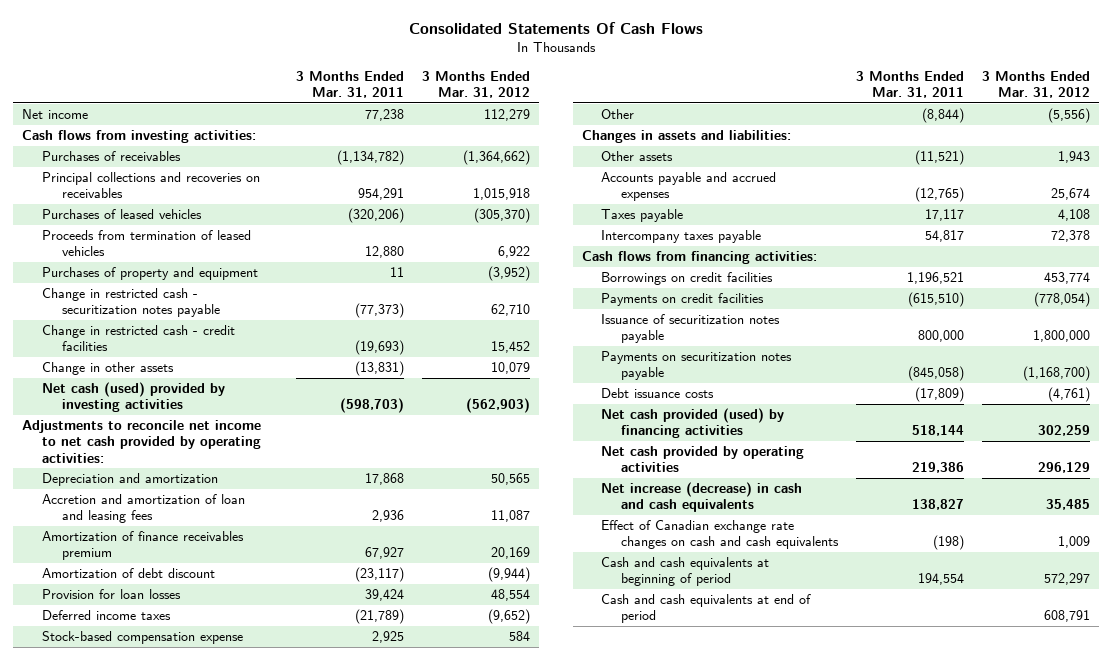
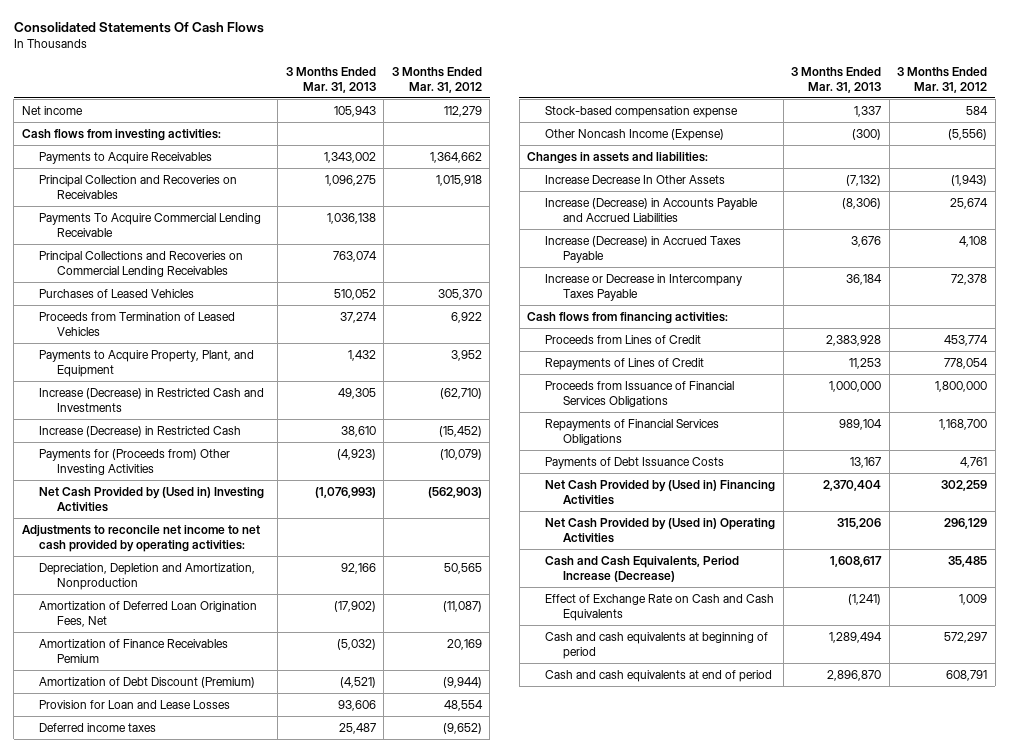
[296,70,405,99] 3 Months Ended Mar. 31, 2011 -> none
none -> [285,66,376,93] 3 Months Ended Mar. 31, 2013
[41,151,181,162] Purchases of receivables -> none
[41,362,174,376] Change in other assets -> none
none -> [39,151,213,164] Payments to Acquire Receivables
[41,172,260,199] Principal collections and recoveries on receivables -> [39,174,238,199] Principal Collection and Recoveries on Receivables
none -> [39,212,262,237] Payments To Acquire Commercial Lending Receivable
none -> [39,250,244,277] Principal Collections and Recoveries on Commercial Lending Receivables
[41,209,202,220] Purchases of leased vehicles -> [39,288,195,298] Purchases of Leased Vehicles
[474,208,531,224] (305,370) -> [437,288,482,300] 305,370
[41,230,251,257] Proceeds from termination of leased vehicles -> [39,311,236,336] Proceeds from Termination of Leased Vehicles
[41,267,258,281] Purchases of property and equipment -> [39,349,255,377] Payments to Acquire Property, Plant, and Equipment
[488,266,531,282] (3,952) -> [450,349,482,361] 3,952
[41,288,220,318] Change in restricted cash - securitization notes payable -> [39,387,265,412] Increase (Decrease) in Restricted Cash and Investments
[491,304,531,317] 62,710 -> [439,387,482,399] (62,710)
[41,325,235,352] Change in restricted cash - credit facilities -> [39,425,242,437] Increase (Decrease) in Restricted Cash
[491,341,531,354] 15,452 -> [438,425,482,437] (15,452)
none -> [39,448,231,475] Payments for (Proceeds from) Other Investing Activities
[41,382,225,413] Net cash (used) provided by investing activities -> [39,486,265,512] Net Cash Provided by (Used in) Investing Activities
[41,473,218,487] Depreciation and amortization -> [39,562,256,590] Depreciation, Depletion and Amortization, Nonproduction
[41,494,245,524] Accretion and amortization of loan and leasing fees -> [39,600,258,627] Amortization of Deferred Loan Origination Fees, Net
[491,510,531,523] 11,087 -> [442,600,482,612] (11,087)
[41,531,244,561] Amortization of finance receivables premium -> [39,638,229,663] Amortization of Finance Receivables Pemium
[41,568,215,579] Amortization of debt discount -> [39,676,256,688] Amortization of Debt Discount (Premium)
[41,589,181,600] Provision for loan losses -> [39,699,231,709] Provision for Loan and Lease Losses
[601,109,635,120] Other -> [545,128,725,141] Other Noncash Income (Expense)
[601,151,674,162] Other assets -> [545,174,726,184] Increase Decrease In Other Assets
[1057,151,1090,164] 1,943 -> [951,174,988,186] (1,943)
[601,172,777,202] Accounts payable and accrued expenses -> [545,197,759,222] Increase (Decrease) in Accounts Payable and Accrued Liabilities
[601,209,684,223] Taxes payable -> [545,235,742,263] Increase (Decrease) in Accrued Taxes Payable
[601,230,762,244] Intercompany taxes payable -> [545,273,743,301] Increase or Decrease in Intercompany Taxes Payable
[601,293,765,307] Payments on credit facilities -> none
[601,351,793,381] Payments on securitization notes payable -> none
[601,272,774,286] Borrowings on credit facilities -> [545,334,702,344] Proceeds from Lines of Credit
none -> [545,357,705,370] Repayments of Lines of Credit
[601,314,781,344] Issuance of securitization notes payable -> [545,380,735,407] Proceeds from Issuance of Financial Services Obligations
none -> [545,418,720,445] Repayments of Financial Services Obligations
[601,388,715,399] Debt issuance costs -> [545,456,725,469] Payments of Debt Issuance Costs
[1047,387,1090,403] (4,761) -> [960,456,988,468] 4,761
[601,408,785,439] Net cash provided (used) by financing activities -> [545,479,776,505] Net Cash Provided by (Used in) Financing Activities
[601,446,805,473] Net cash provided by operating activities -> [545,517,776,543] Net Cash Provided by (Used in) Operating Activities
[601,482,803,513] Net increase (decrease) in cash and cash equivalents -> [545,555,740,582] Cash and Cash Equivalents, Period Increase (Decrease)
[601,520,839,550] Effect of Canadian exchange rate changes on cash and cash equivalents -> [545,593,775,621] Effect of Exchange Rate on Cash and Cash Equivalents

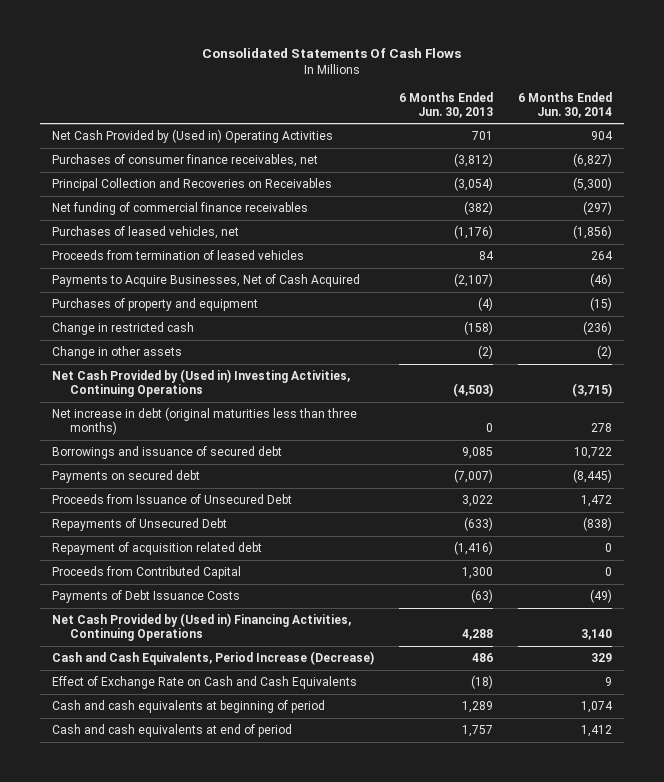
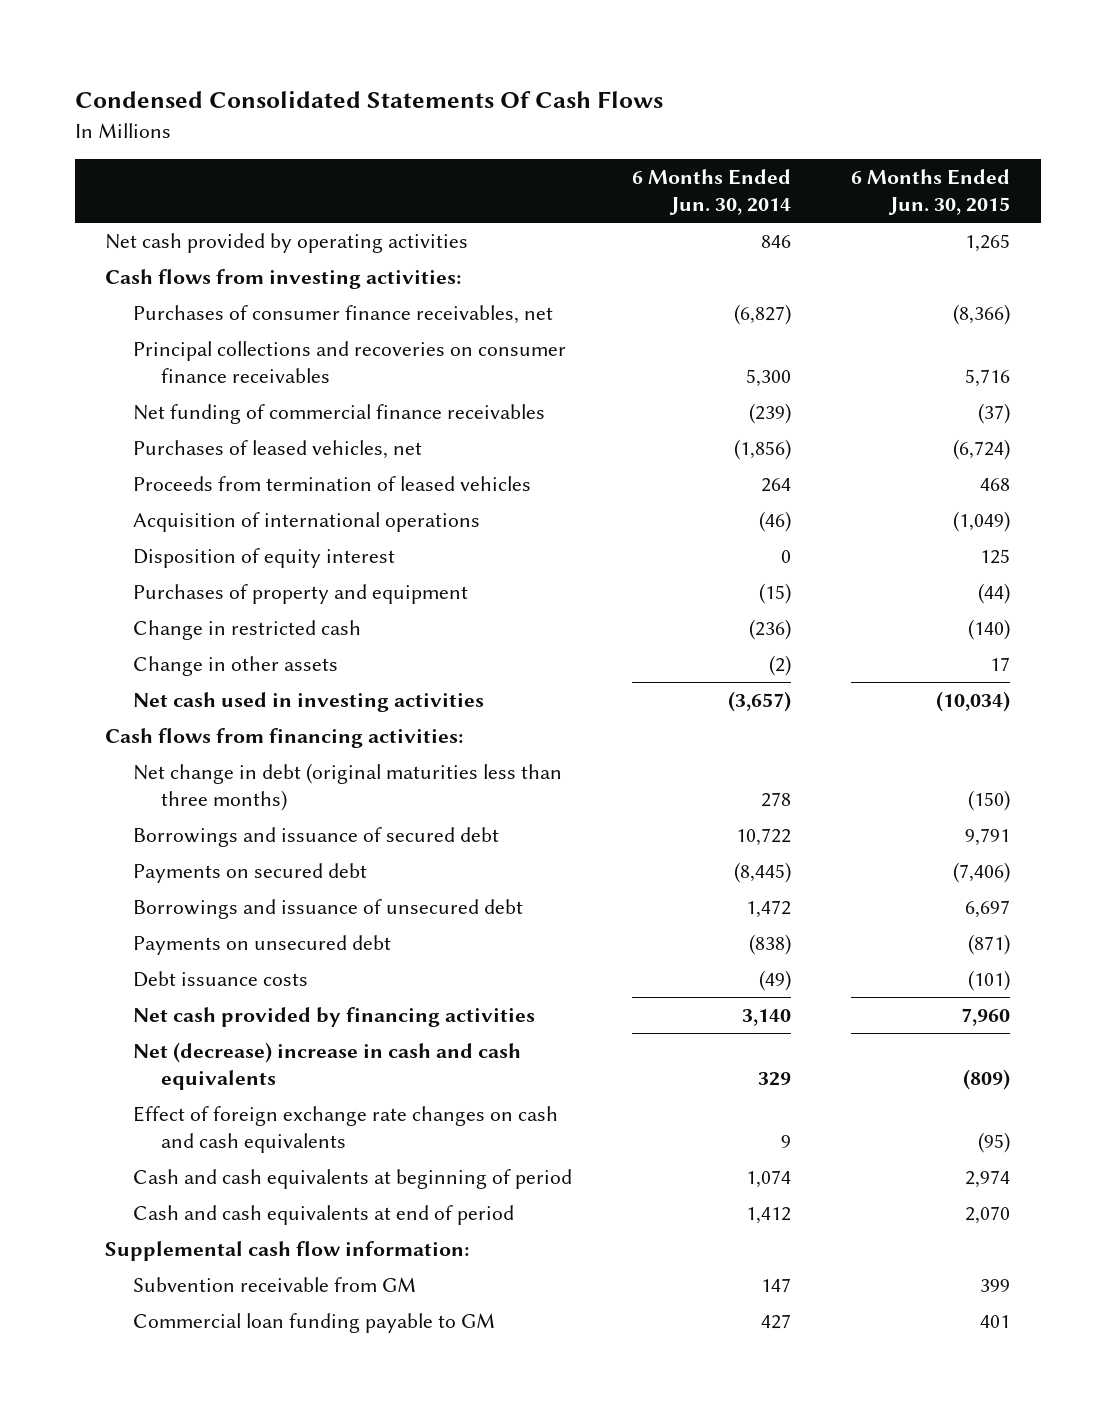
[201,47,461,58] Consolidated Statements Of Cash Flows -> [74,91,663,109] Condensed Consolidated Statements Of Cash Flows
[398,91,493,118] 6 Months Ended Jun. 30, 2013 -> none
none -> [851,169,1011,215] 6 Months Ended Jun. 30, 2015
[52,128,334,143] Net Cash Provided by (Used in) Operating Activities -> [104,233,468,254] Net cash provided by operating activities
[590,130,613,140] 904 -> [761,235,792,249] 846
none -> [104,269,461,290] Cash flows from investing activities:
[52,177,333,191] Principal Collection and Recoveries on Receivables -> [132,341,566,383] Principal collections and recoveries on consumer finance receivables
[572,176,612,191] (5,300) -> [746,368,792,387] 5,300
[582,200,612,215] (297) -> [749,403,792,425] (239)
[52,273,361,287] Payments to Acquire Businesses, Net of Cash Acquired -> [132,512,480,533] Acquisition of international operations
none -> [132,548,395,569] Disposition of equity interest
[52,368,351,398] Net Cash Provided by (Used in) Investing Activities, Continuing Operations -> [132,692,484,713] Net cash used in investing activities
[571,383,612,398] (3,715) -> [728,691,792,713] (3,657)
none -> [104,728,463,749] Cash flows from financing activities:
[52,406,358,436] Net increase in debt (original maturities less than three months) -> [132,763,562,811] Net change in debt (original maturities less than three months)
[52,541,263,555] Repayment of acquisition related debt -> none
[52,565,242,579] Proceeds from Contributed Capital -> none
[52,493,293,504] Proceeds from Issuance of Unsecured Debt -> [132,899,523,920] Borrowings and issuance of unsecured debt
[52,517,228,531] Repayments of Unsecured Debt -> [132,935,391,956] Payments on unsecured debt
[52,589,241,603] Payments of Debt Issuance Costs -> [132,971,308,988] Debt issuance costs
[52,612,352,642] Net Cash Provided by (Used in) Financing Activities, Continuing Operations -> [132,1007,535,1028] Net cash provided by financing activities
[52,650,375,665] Cash and Cash Equivalents, Period Increase (Decrease) -> [132,1042,521,1090] Net (decrease) increase in cash and cash equivalents
[52,675,358,689] Effect of Exchange Rate on Cash and Cash Equivalents -> [132,1106,558,1153] Effect of foreign exchange rate changes on cash and cash equivalents
none -> [104,1241,469,1262] Supplemental cash flow information:
none -> [132,1277,416,1293] Subvention receivable from GM
none -> [132,1313,495,1334] Commercial loan funding payable to GM

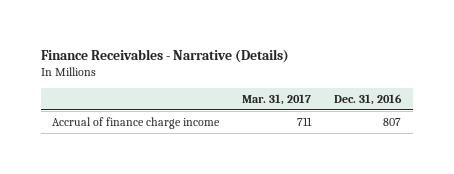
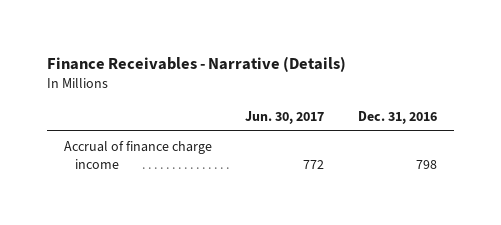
[242,93,312,105] Mar. 31, 2017 -> none
none -> [245,111,325,125] Jun. 30, 2017
[383,118,402,127] 807 -> [416,159,438,169] 798

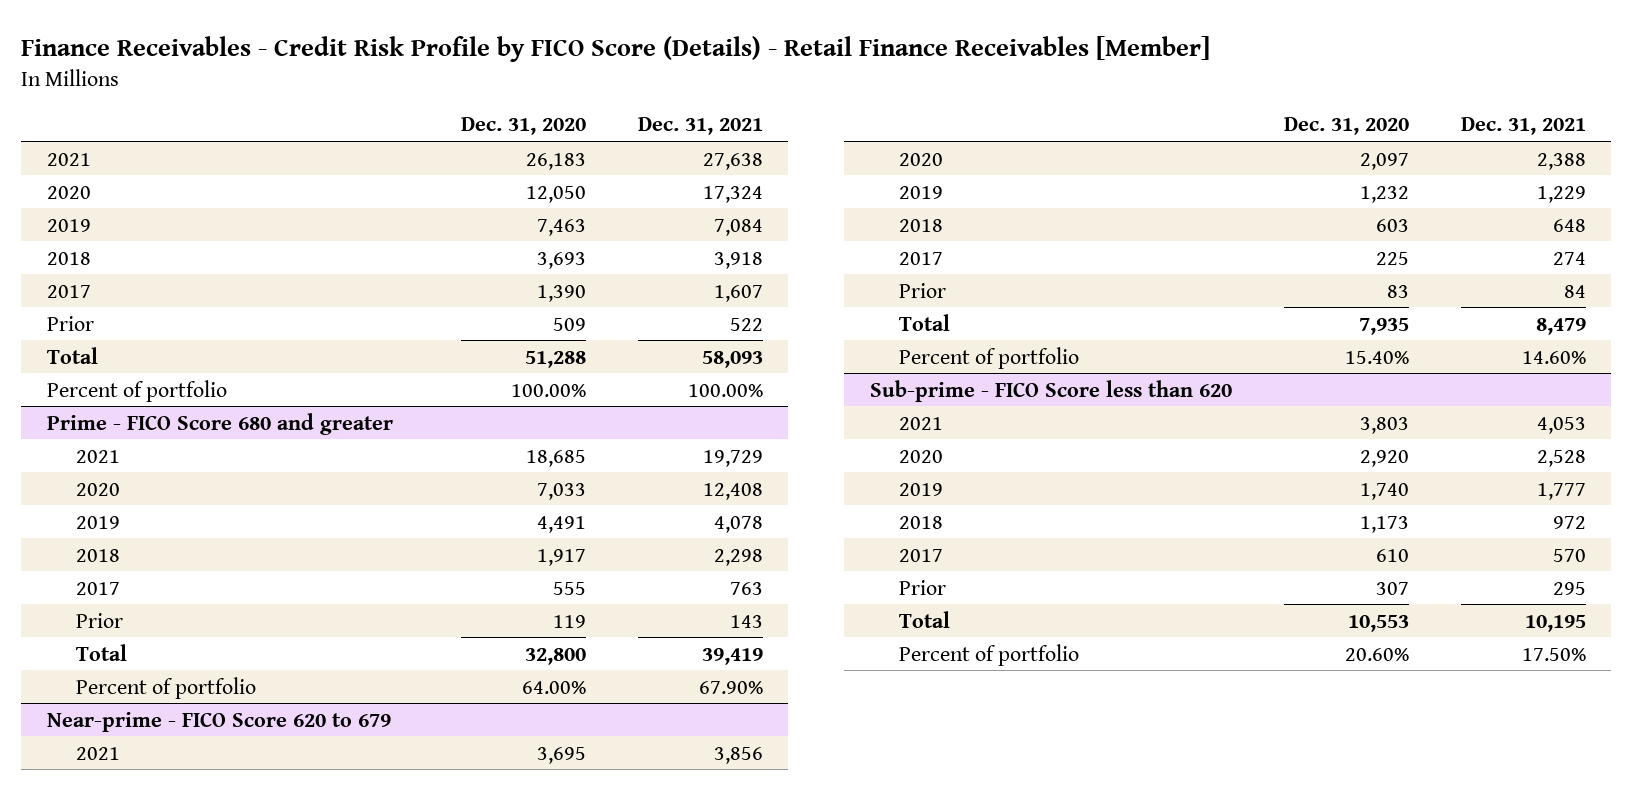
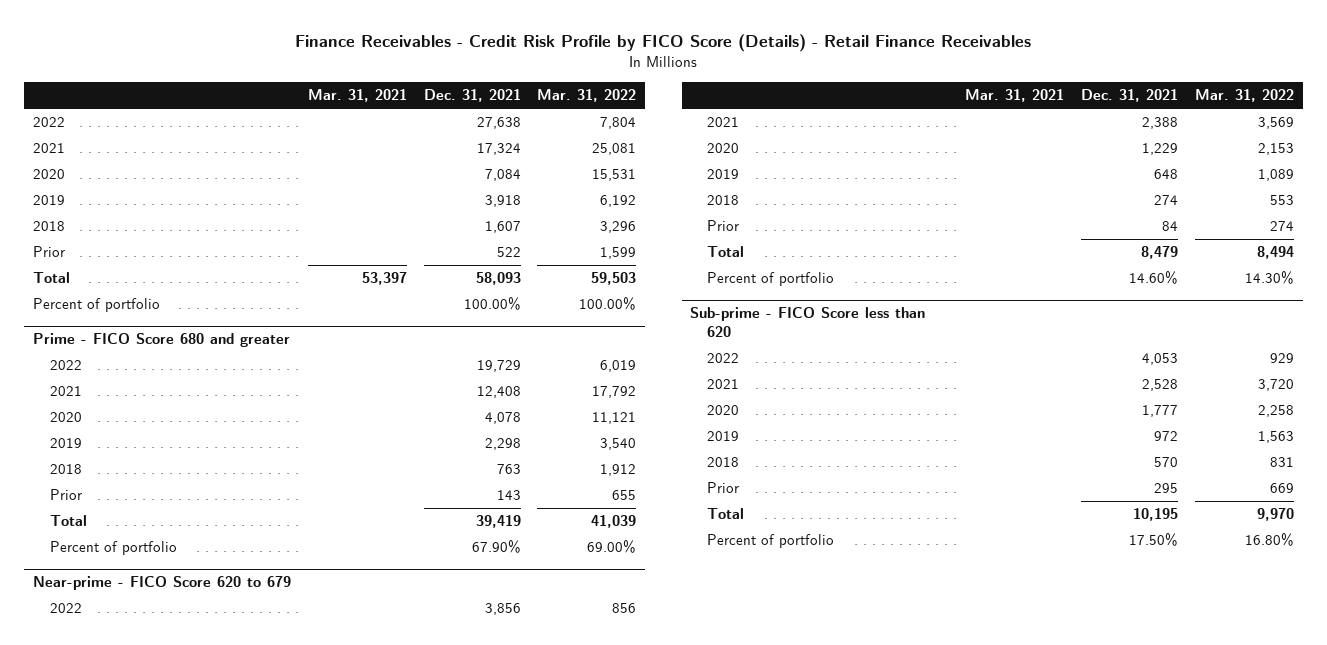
[20,35,1210,62] Finance Receivables - Credit Risk Profile by FICO Score (Details) - Retail Finance Receivables [Member] -> [295,34,1032,53] Finance Receivables - Credit Risk Profile by FICO Score (Details) - Retail Finance Receivables
[460,117,586,136] Dec. 31, 2020 -> none
none -> [307,89,407,103] Mar. 31, 2021
none -> [537,89,637,103] Mar. 31, 2022
[46,284,91,298] 2017 -> none
none -> [32,117,65,128] 2022
[702,152,763,170] 27,638 -> [476,143,521,156] 17,324
[702,185,763,203] 17,324 -> [484,169,521,182] 7,084
[713,218,763,236] 7,084 -> [484,195,521,208] 3,918
[713,251,763,269] 3,918 -> [484,221,521,234] 1,607
[75,581,120,595] 2017 -> none
none -> [49,360,82,371] 2022
[702,449,763,467] 19,729 -> [476,386,521,399] 12,408
[702,482,763,500] 12,408 -> [484,412,521,425] 4,078
[713,515,763,533] 4,078 -> [484,438,521,451] 2,298
[713,548,763,566] 2,298 -> [496,464,521,475] 763
[898,251,943,265] 2017 -> none
none -> [49,603,82,614] 2022
[713,746,763,764] 3,856 -> [1142,117,1179,130] 2,388
[1536,152,1586,170] 2,388 -> [1142,143,1179,156] 1,229
[1536,185,1586,203] 1,229 -> [1154,169,1179,180] 648
[1552,218,1586,232] 648 -> [1154,195,1179,206] 274
[898,548,943,562] 2017 -> none
none -> [707,353,740,364] 2022
[1536,416,1586,434] 4,053 -> [1142,379,1179,392] 2,528
[1536,449,1586,467] 2,528 -> [1142,405,1179,418] 1,777
[1536,482,1586,500] 1,777 -> [1154,431,1179,442] 972
[1552,515,1586,529] 972 -> [1154,457,1179,468] 570

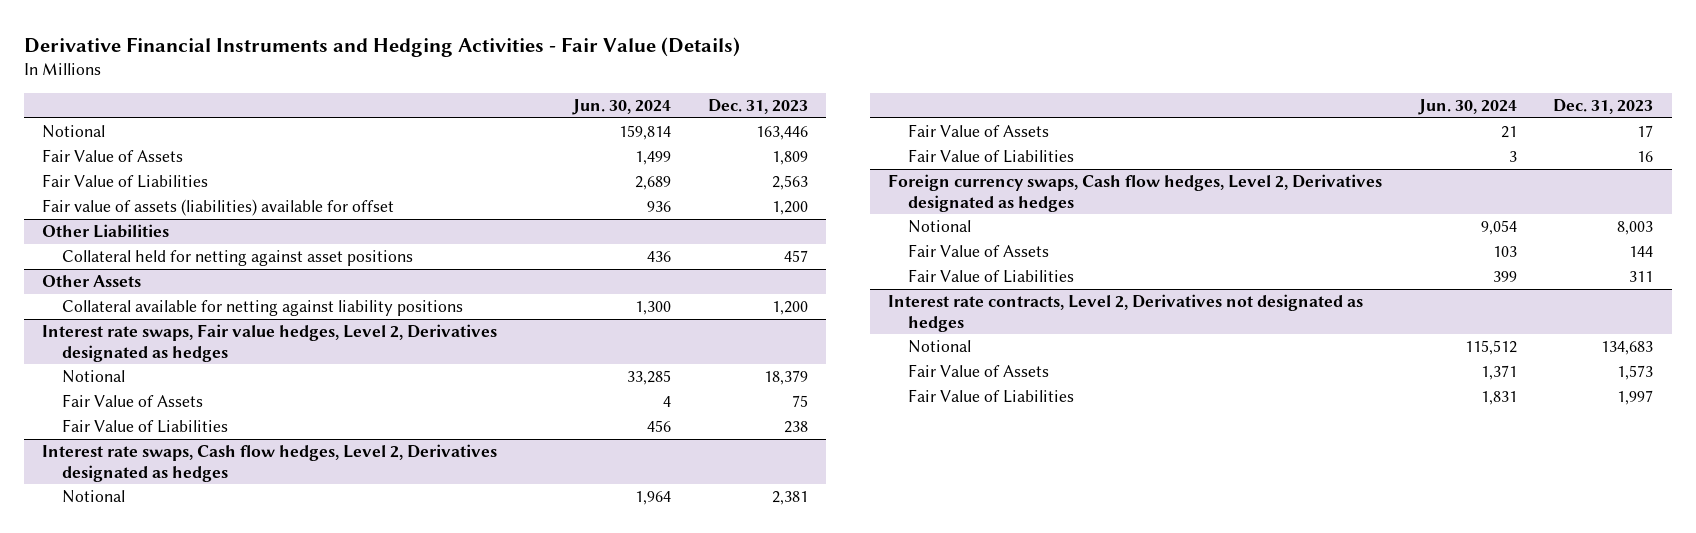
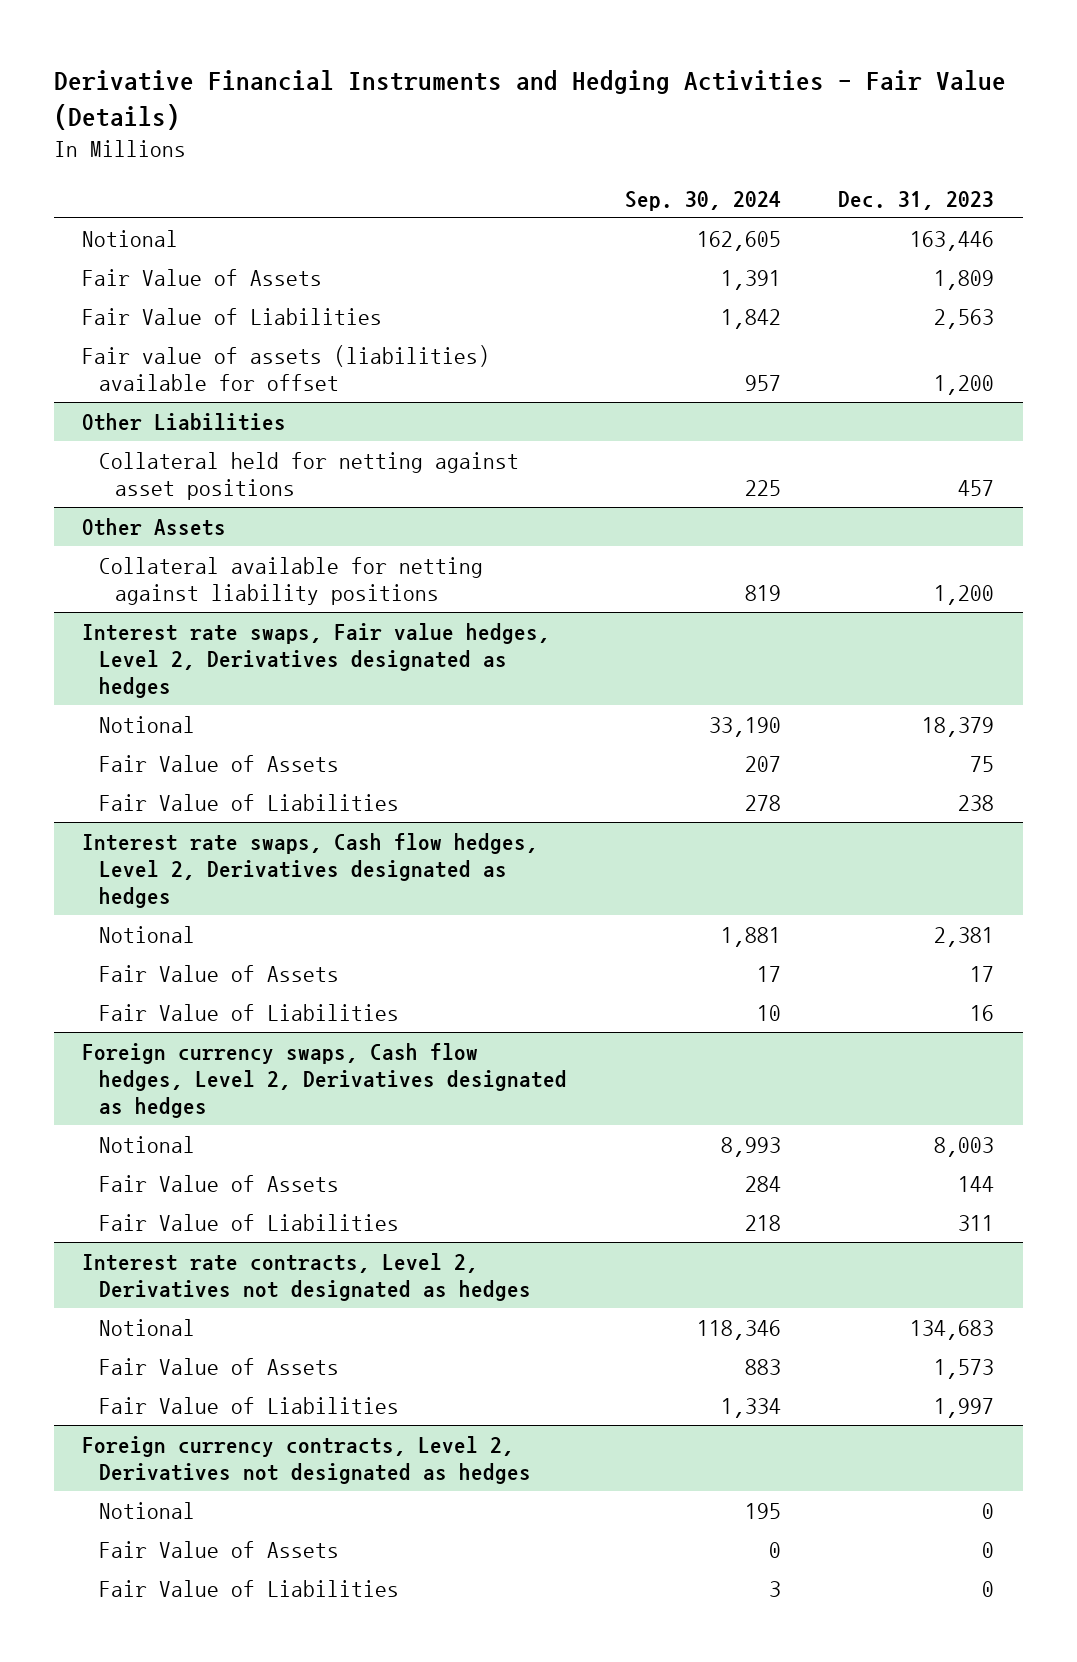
[572,99,672,116] Jun. 30, 2024 -> none
none -> [624,190,781,211] Sep. 30, 2024
none -> [82,1435,531,1485] Foreign currency contracts, Level 2, Derivatives not designated as hedges
none -> [98,1501,195,1519] Notional
none -> [98,1540,339,1558] Fair Value of Assets
none -> [98,1579,399,1597] Fair Value of Liabilities

